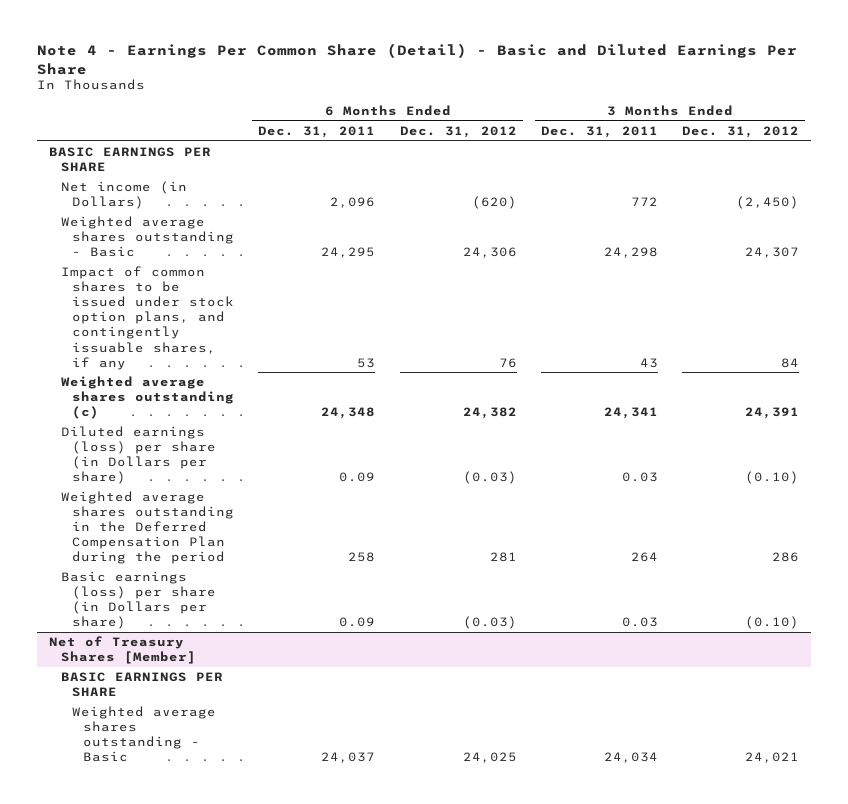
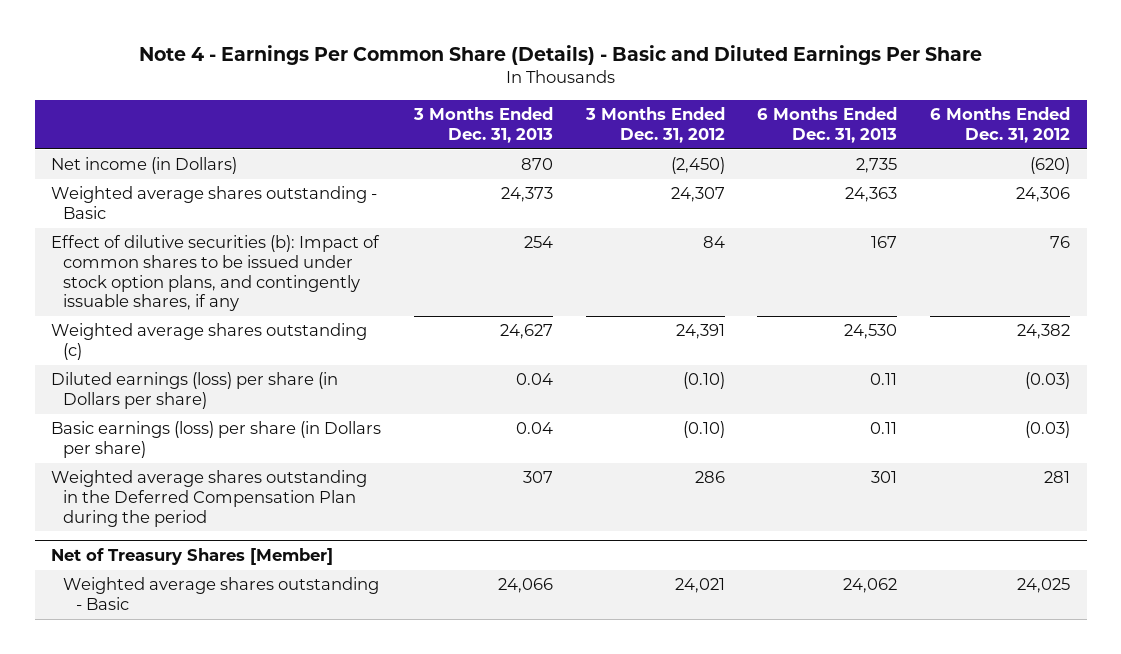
[36,43,797,75] Note 4 - Earnings Per Common Share (Detail) - Basic and Diluted Earnings Per Share -> [138,44,982,65] Note 4 - Earnings Per Common Share (Details) - Basic and Diluted Earnings Per Share
[258,125,376,138] Dec. 31, 2011 -> none
[540,125,658,138] Dec. 31, 2011 -> none
none -> [412,107,553,143] 3 Months Ended Dec. 31, 2013
none -> [757,107,898,143] 6 Months Ended Dec. 31, 2013
[49,146,212,173] BASIC EARNINGS PER SHARE -> none
[60,265,235,370] Impact of common shares to be issued under stock option plans, and contingently issuable shares, if any -> [51,235,381,312] Effect of dilutive securities (b): Impact of common shares to be issued under stock option plans, and contingently issuable shares, if any
[60,490,235,565] Weighted average shares outstanding in the Deferred Compensation Plan during the period -> [51,470,368,527] Weighted average shares outstanding in the Deferred Compensation Plan during the period
[60,671,223,698] BASIC EARNINGS PER SHARE -> none

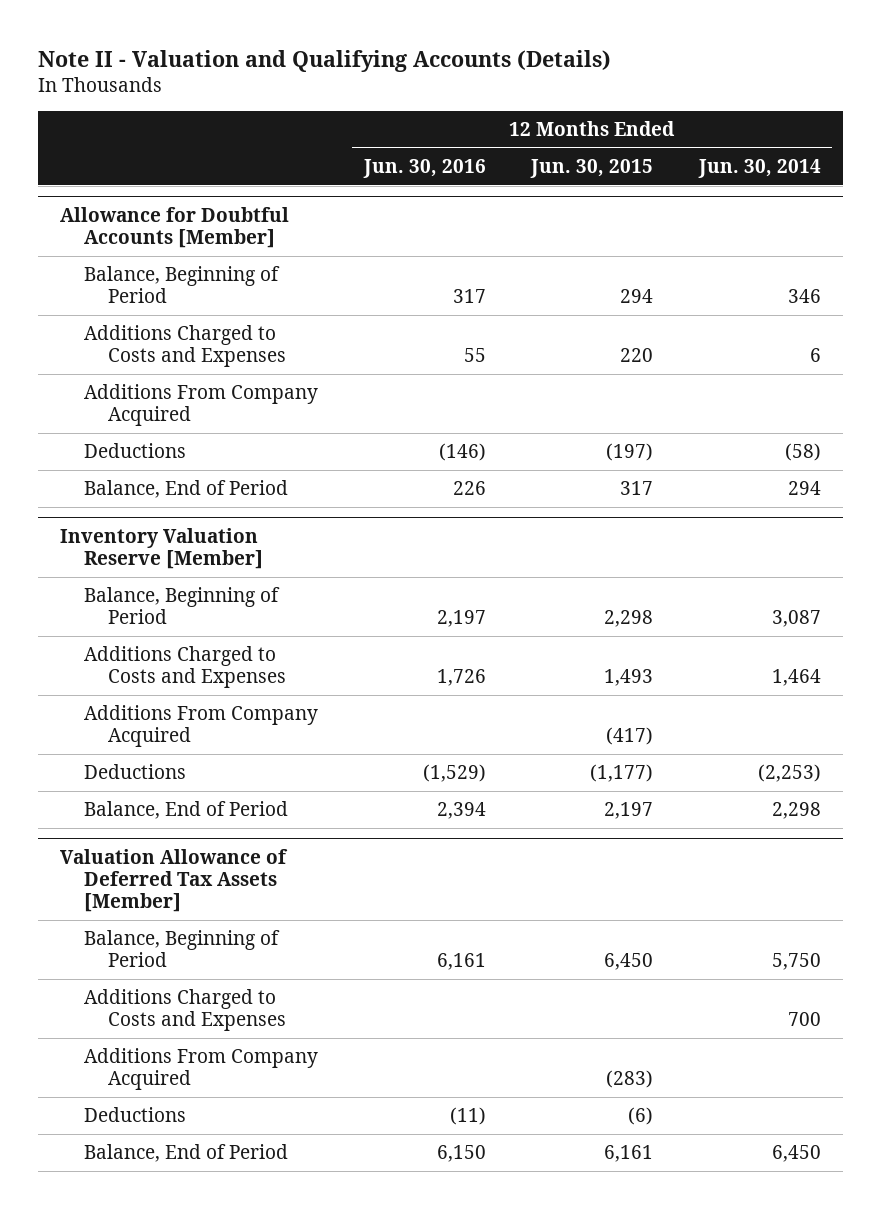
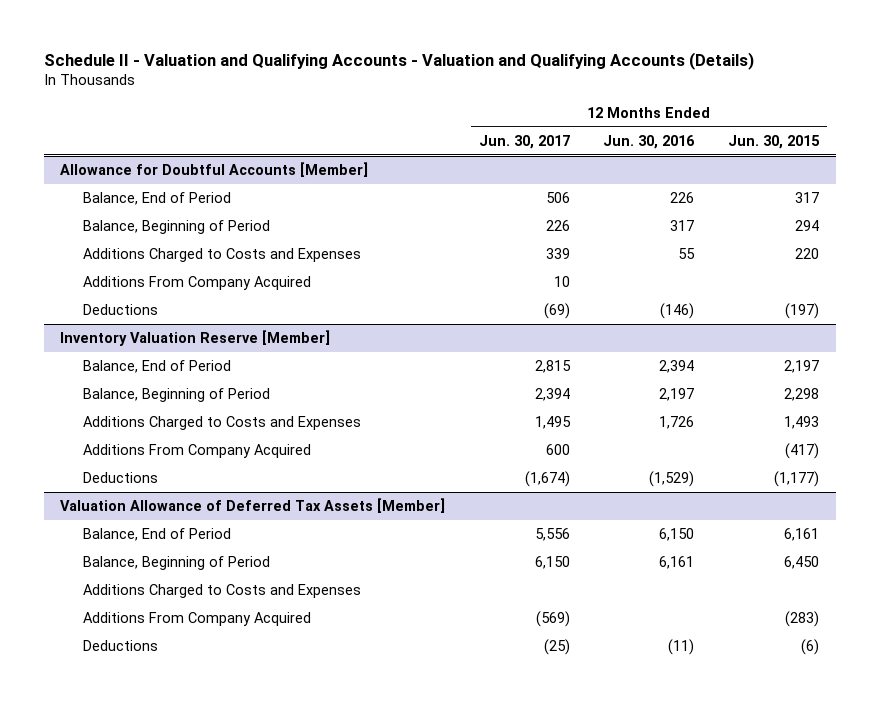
[37,49,611,72] Note II - Valuation and Qualifying Accounts (Details) -> [43,51,754,70] Schedule II - Valuation and Qualifying Accounts - Valuation and Qualifying Accounts (Details)
[697,159,821,179] Jun. 30, 2014 -> none
none -> [478,134,570,149] Jun. 30, 2017
[84,480,289,499] Balance, End of Period -> [82,191,231,205] Balance, End of Period
[84,801,289,820] Balance, End of Period -> [82,359,231,373] Balance, End of Period
[84,1144,289,1163] Balance, End of Period -> [82,527,231,541] Balance, End of Period

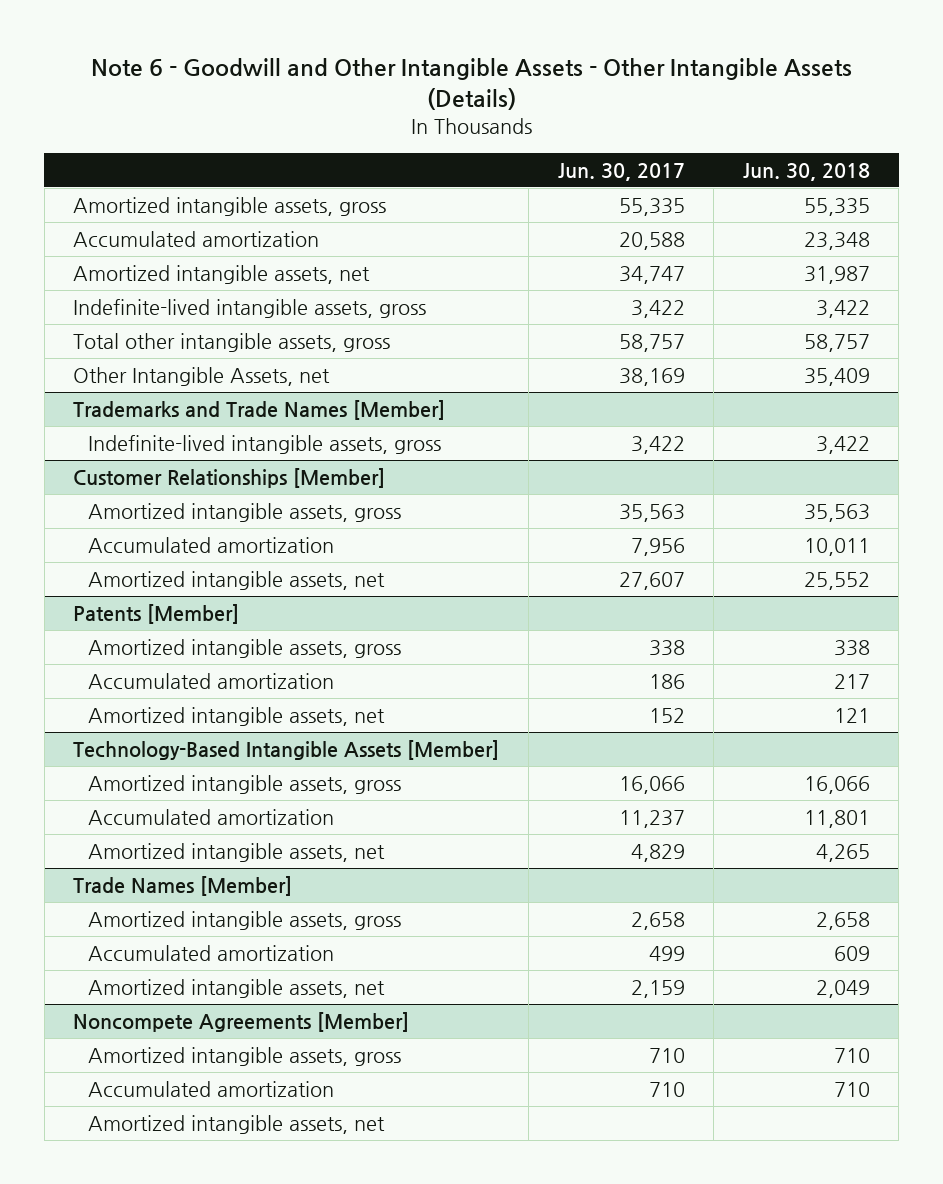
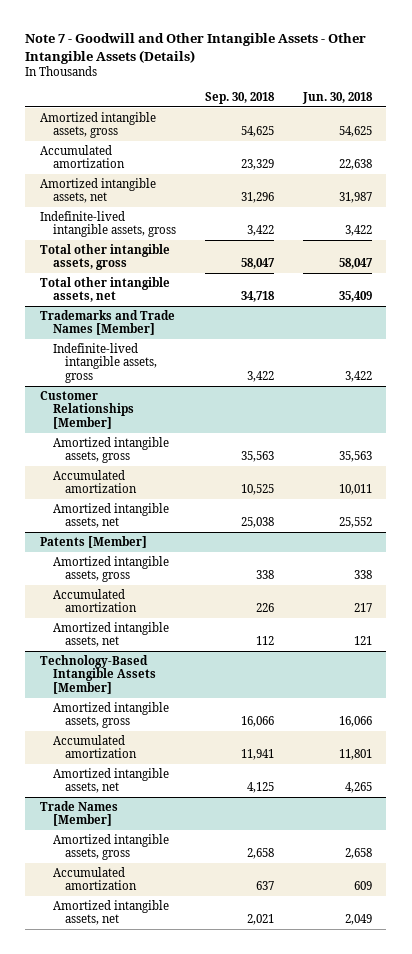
[90,58,852,111] Note 6 - Goodwill and Other Intangible Assets - Other Intangible Assets (Details) -> [25,32,367,64] Note 7 - Goodwill and Other Intangible Assets - Other Intangible Assets (Details)
[557,163,685,182] Jun. 30, 2017 -> none
none -> [204,92,275,105] Sep. 30, 2018
[803,197,870,216] 55,335 -> [338,126,372,138] 54,625
[803,231,870,250] 23,348 -> [338,159,372,171] 22,638
[803,333,870,352] 58,757 -> [338,258,373,270] 58,047
[73,366,331,386] Other Intangible Assets, net -> [39,277,170,303] Total other intangible assets, net
[73,1011,410,1032] Noncompete Agreements [Member] -> none
[87,1046,401,1066] Amortized intangible assets, gross -> none
[87,1080,334,1097] Accumulated amortization -> none
[87,1114,385,1134] Amortized intangible assets, net -> none

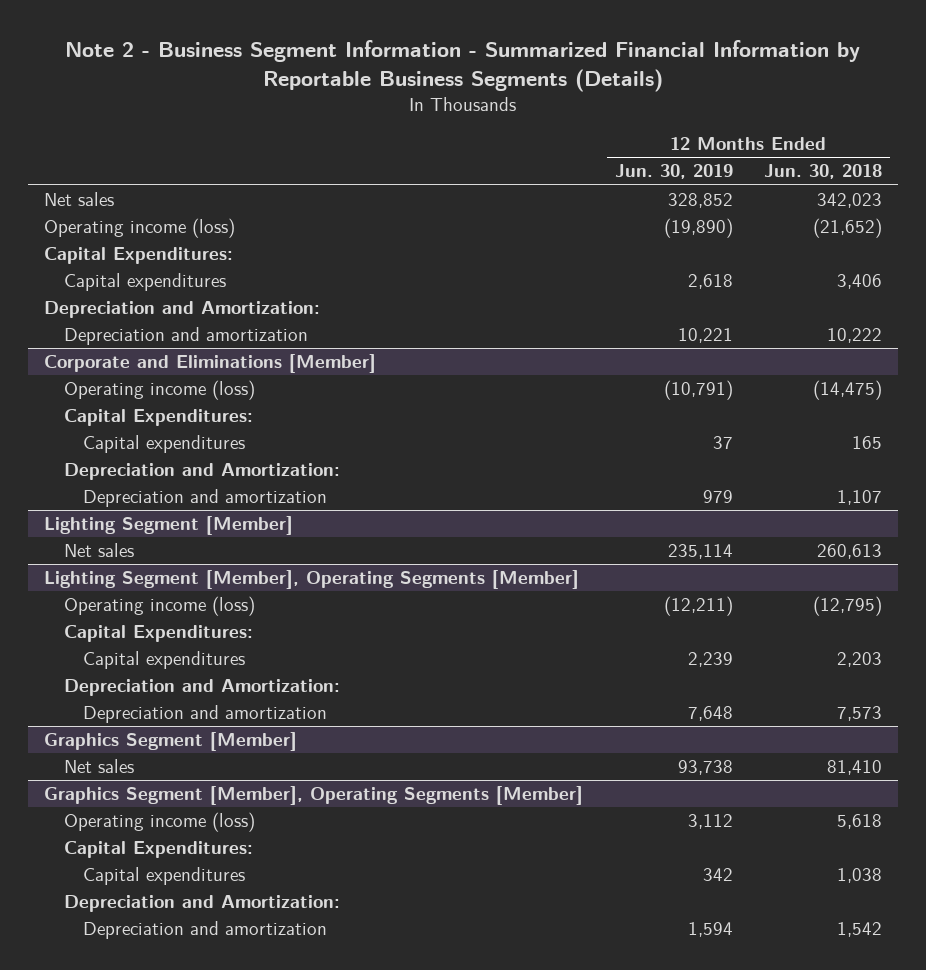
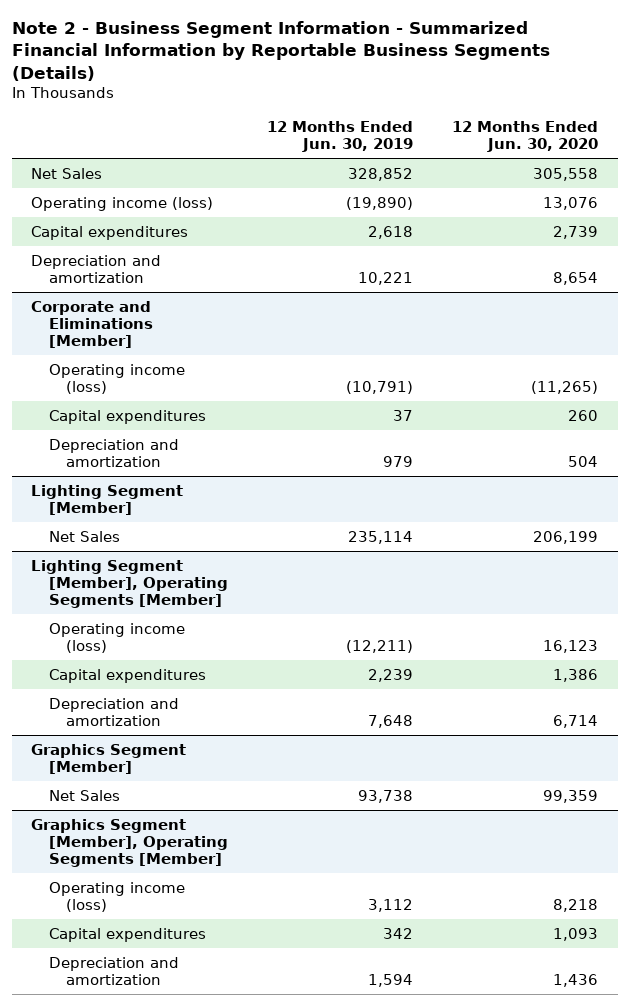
[764,164,883,180] Jun. 30, 2018 -> none
none -> [452,121,599,153] 12 Months Ended Jun. 30, 2020
[44,192,115,207] Net sales -> [31,167,103,179] Net Sales
[44,247,234,265] Capital Expenditures: -> none
[44,301,321,319] Depreciation and Amortization: -> none
[63,409,253,427] Capital Expenditures: -> none
[63,463,340,481] Depreciation and Amortization: -> none
[63,543,134,558] Net sales -> [48,530,120,542] Net Sales
[63,625,253,643] Capital Expenditures: -> none
[63,679,340,697] Depreciation and Amortization: -> none
[63,759,134,774] Net sales -> [48,789,120,801] Net Sales
[63,841,253,859] Capital Expenditures: -> none
[63,895,340,913] Depreciation and Amortization: -> none

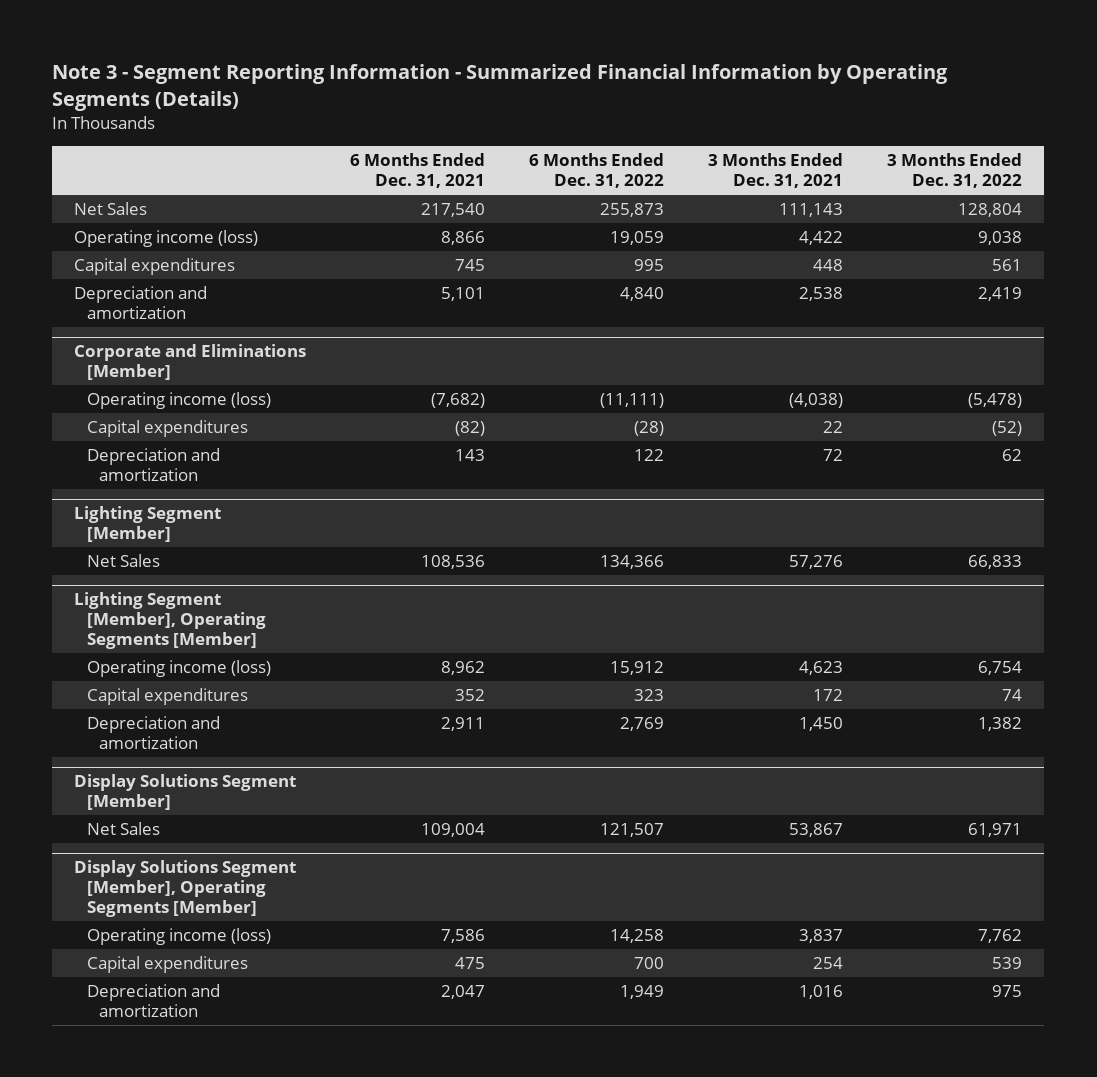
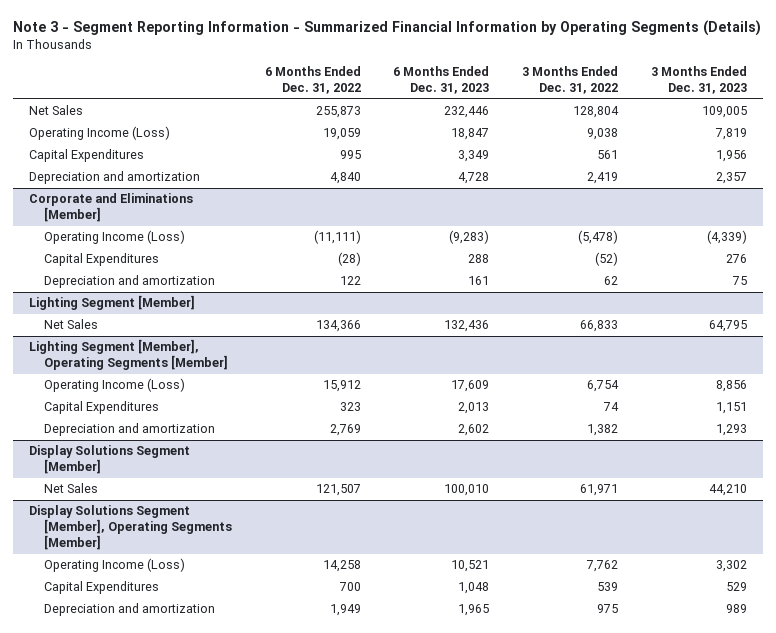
[350,153,486,189] 6 Months Ended Dec. 31, 2021 -> none
[708,153,844,189] 3 Months Ended Dec. 31, 2021 -> none
none -> [393,66,490,95] 6 Months Ended Dec. 31, 2023
none -> [650,66,747,95] 3 Months Ended Dec. 31, 2023
[74,230,259,248] Operating income (loss) -> [29,126,171,141] Operating Income (Loss)
[74,258,236,276] Capital expenditures -> [29,149,145,163] Capital Expenditures
[86,392,271,410] Operating income (loss) -> [43,230,185,245] Operating Income (Loss)
[86,420,248,438] Capital expenditures -> [43,253,159,267] Capital Expenditures
[86,660,271,678] Operating income (loss) -> [43,378,185,393] Operating Income (Loss)
[86,688,248,706] Capital expenditures -> [43,401,159,415] Capital Expenditures
[86,928,271,946] Operating income (loss) -> [43,558,185,573] Operating Income (Loss)
[86,956,248,974] Capital expenditures -> [43,581,159,595] Capital Expenditures

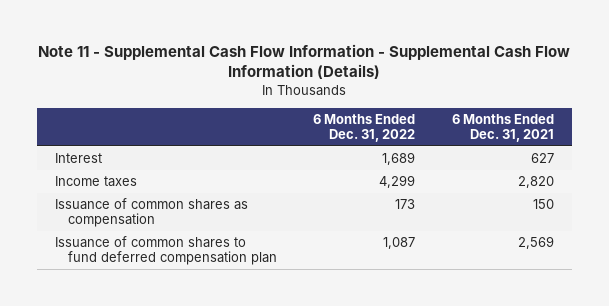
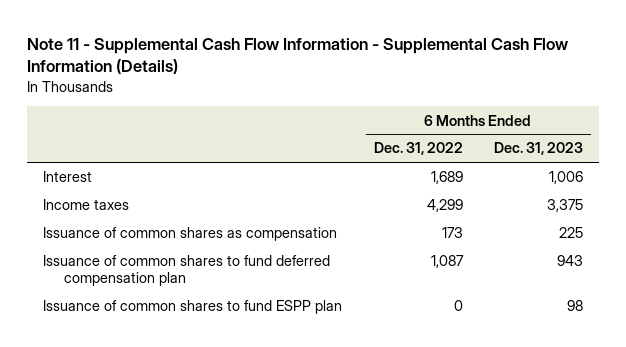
[451,113,554,142] 6 Months Ended Dec. 31, 2021 -> none
none -> [494,142,584,156] Dec. 31, 2023
none -> [43,300,343,315] Issuance of common shares to fund ESPP plan

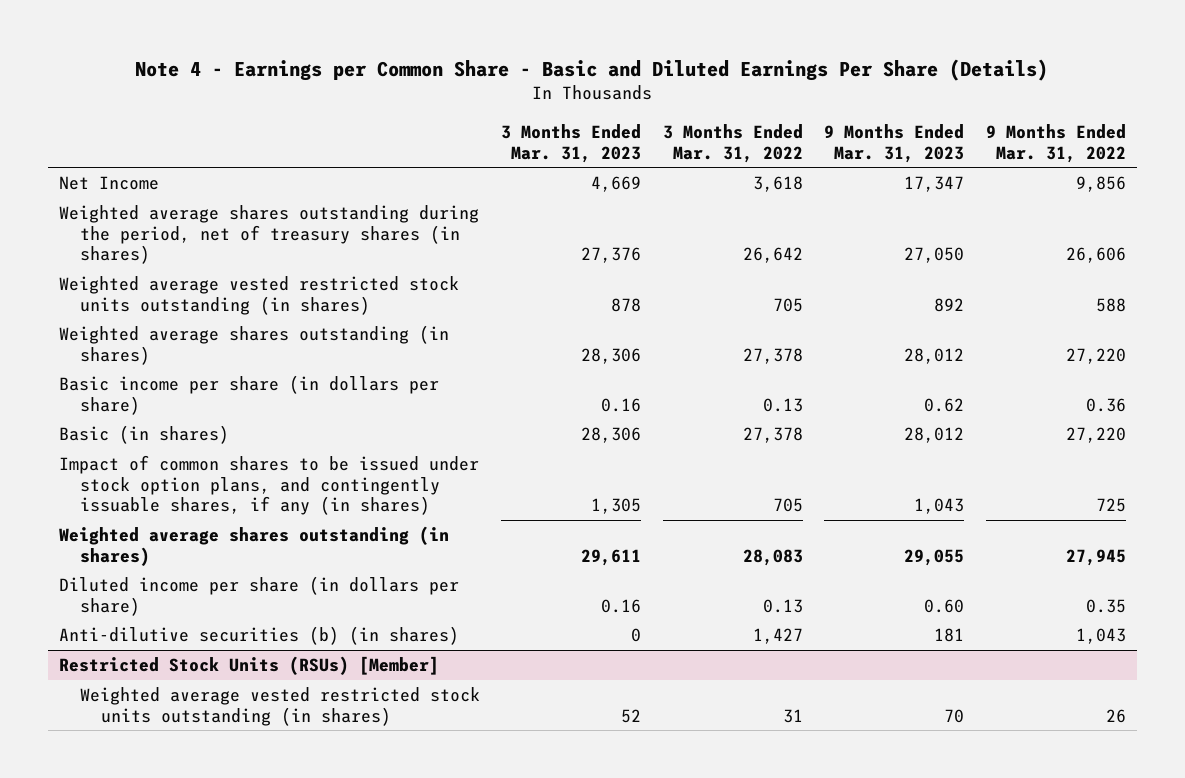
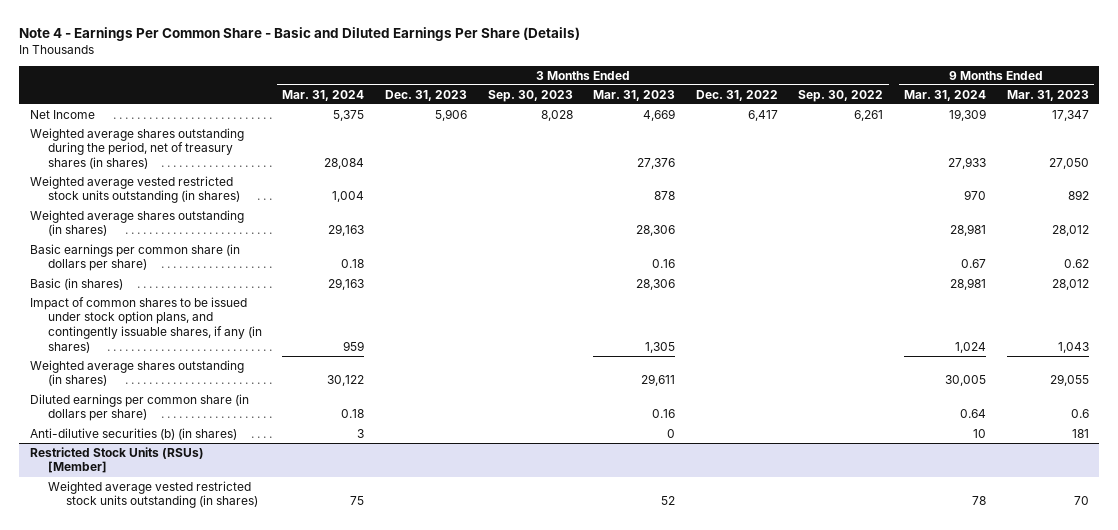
[135,58,1049,81] Note 4 - Earnings per Common Share - Basic and Diluted Earnings Per Share (Details) -> [19,26,581,41] Note 4 - Earnings Per Common Share - Basic and Diluted Earnings Per Share (Details)
[662,124,803,163] 3 Months Ended Mar. 31, 2022 -> none
[985,124,1126,163] 9 Months Ended Mar. 31, 2022 -> none
none -> [282,89,365,101] Mar. 31, 2024
none -> [384,89,467,101] Dec. 31, 2023
none -> [487,89,573,102] Sep. 30, 2023
none -> [695,89,778,101] Dec. 31, 2022
none -> [798,89,884,102] Sep. 30, 2022
none -> [904,89,987,101] Mar. 31, 2024
[59,375,440,415] Basic income per share (in dollars per share) -> [29,243,240,272] Basic earnings per common share (in dollars per share)
[59,576,460,616] Diluted income per share (in dollars per share) -> [29,393,249,422] Diluted earnings per common share (in dollars per share)
[924,598,965,613] 0.60 -> [1070,409,1089,419] 0.6

